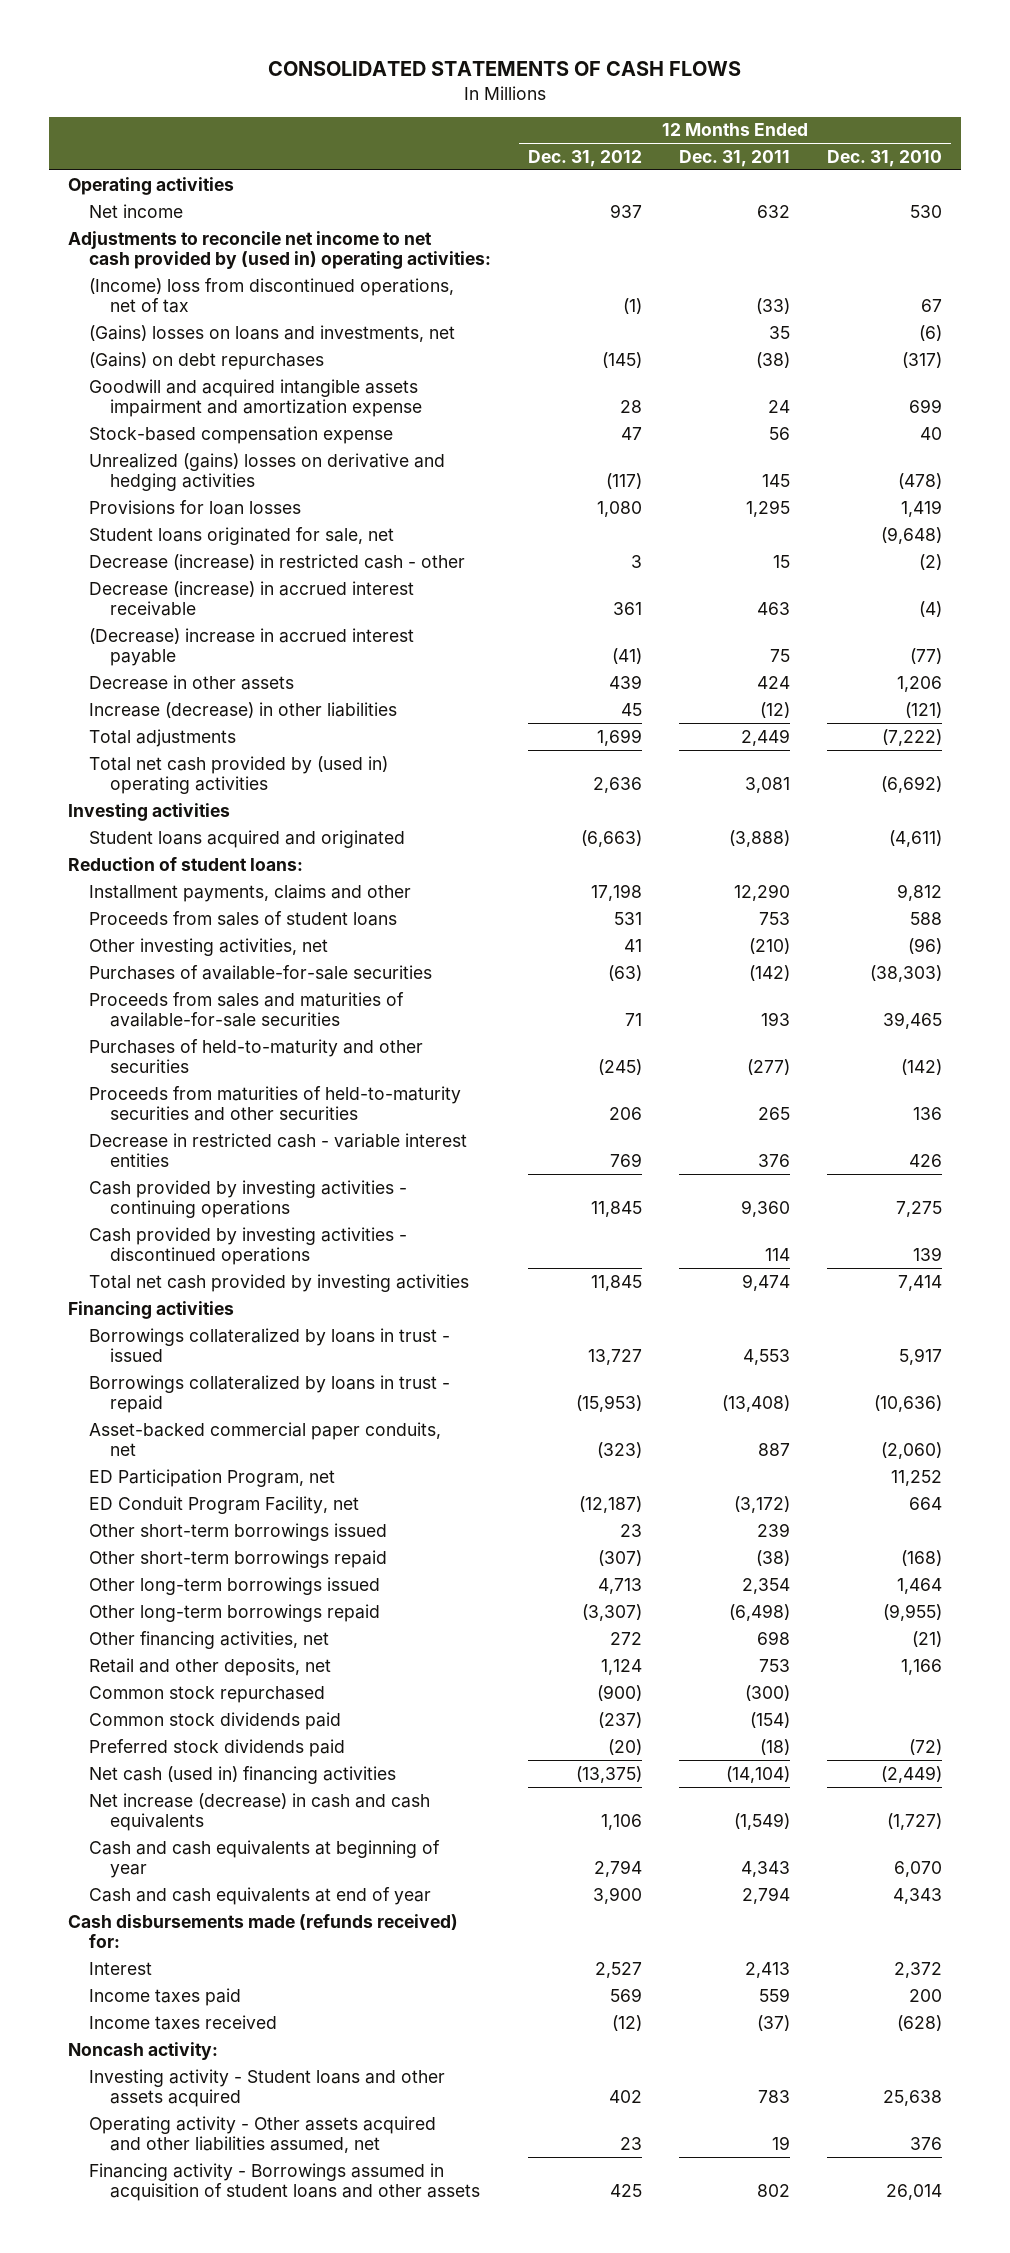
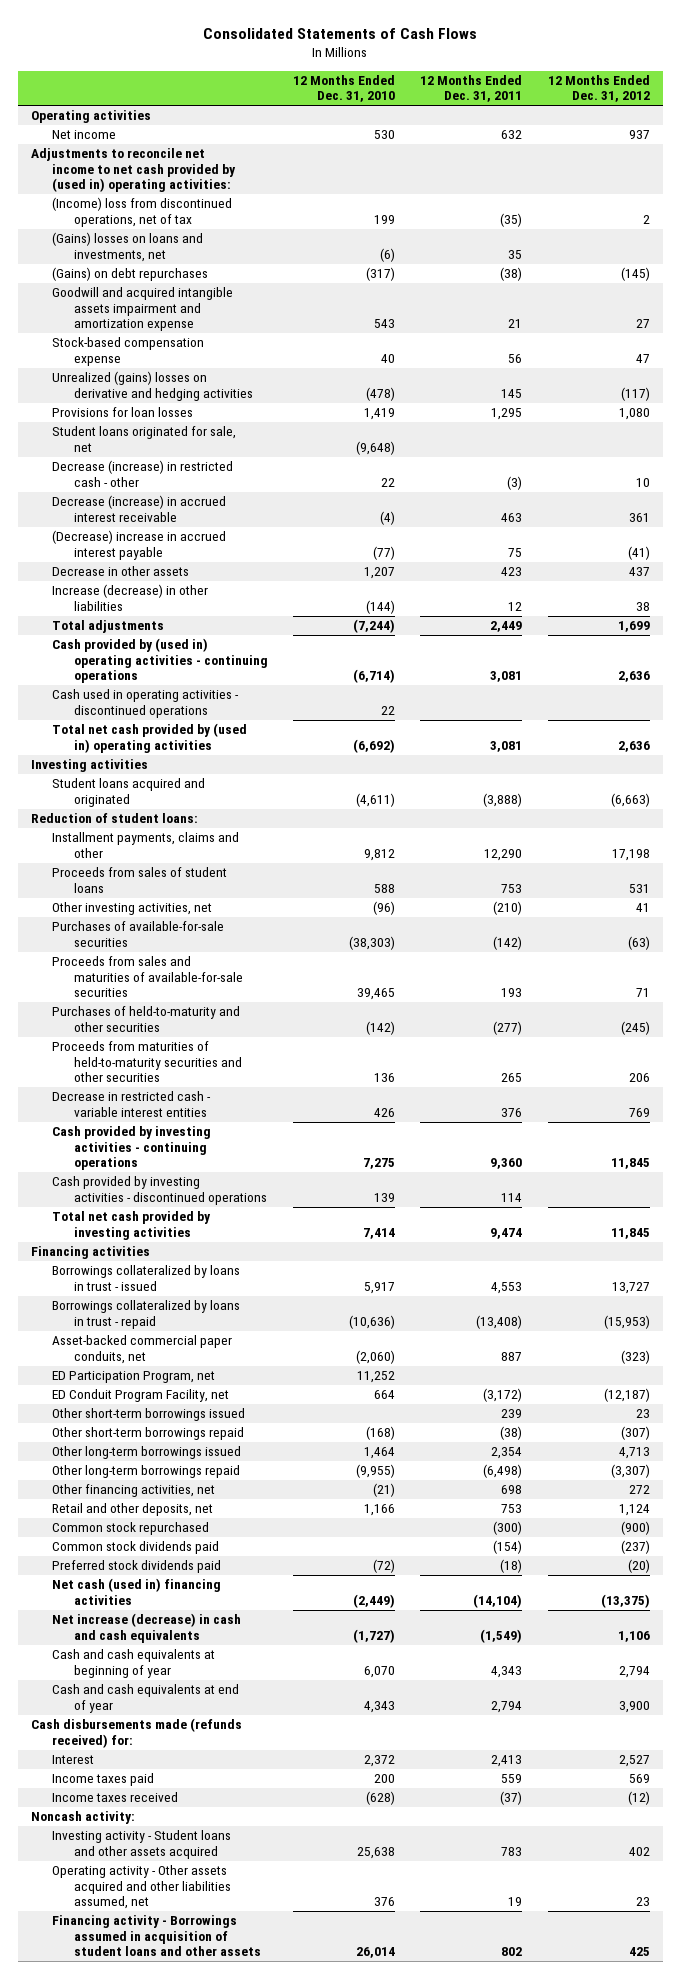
[267,61,741,77] CONSOLIDATED STATEMENTS OF CASH FLOWS -> [203,28,478,40] Consolidated Statements of Cash Flows
[622,297,642,314] (1) -> [642,214,650,224] 2
[756,297,791,314] (33) -> [500,212,523,227] (35)
[921,298,943,312] 67 -> [374,214,396,224] 199
[619,399,642,413] 28 -> [635,319,650,329] 27
[768,399,791,413] 24 -> [508,319,523,329] 21
[909,398,943,413] 699 -> [374,319,396,329] 543
[630,554,642,568] 3 -> [635,477,650,487] 10
[773,554,791,568] 15 -> [507,475,523,490] (3)
[919,553,943,570] (2) -> [381,477,396,487] 22
[608,674,642,689] 439 -> [628,567,650,577] 437
[757,675,791,689] 424 -> [501,567,523,577] 423
[897,675,943,692] 1,206 -> [364,567,396,580] 1,207
[620,702,642,716] 45 -> [635,601,650,611] 38
[760,701,791,718] (12) -> [508,601,523,611] 12
[905,701,943,718] (121) -> [366,599,396,614] (144)
[882,728,943,746] (7,222) -> [353,619,396,634] (7,244)
none -> [52,638,268,684] Cash provided by (used in) operating activities - continuing operations
none -> [52,689,240,718] Cash used in operating activities - discontinued operations

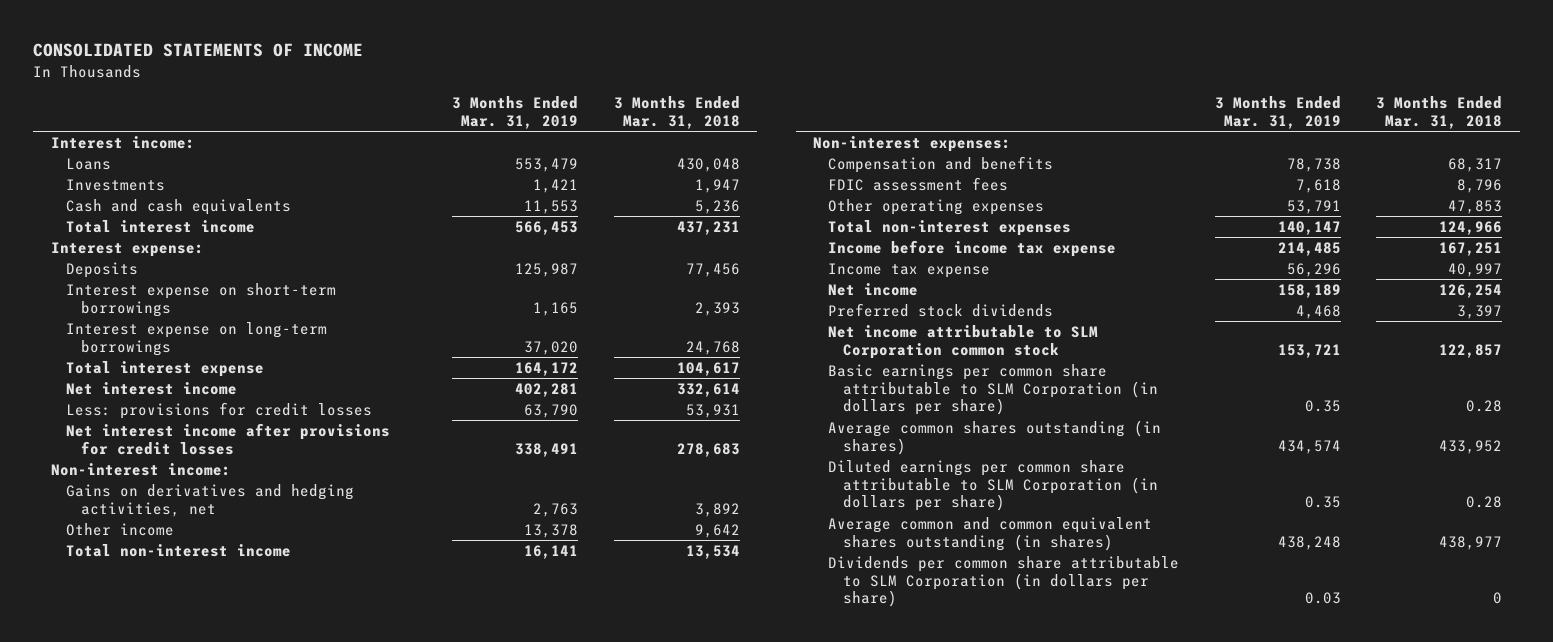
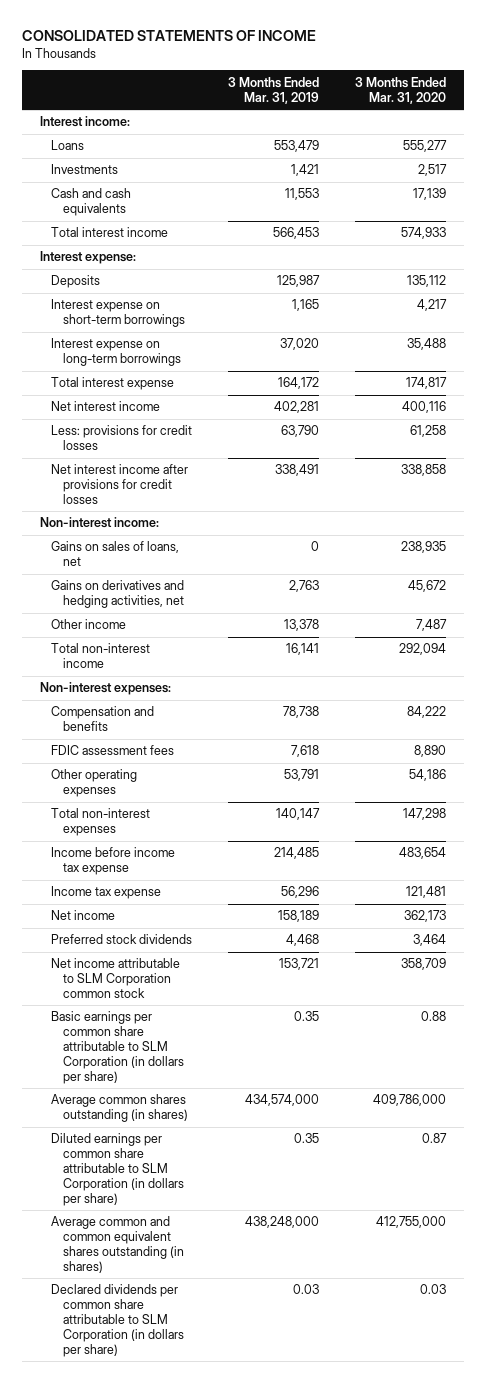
[613,96,740,129] 3 Months Ended Mar. 31, 2018 -> none
none -> [355,76,447,104] 3 Months Ended Mar. 31, 2020
none -> [51,541,180,567] Gains on sales of loans, net
[1277,439,1341,454] 434,574 -> [245,1094,320,1107] 434,574,000
[1277,535,1341,550] 438,248 -> [245,1216,320,1229] 438,248,000
[828,556,1180,608] Dividends per common share attributable to SLM Corporation (in dollars per share) -> [51,1284,184,1357] Declared dividends per common share attributable to SLM Corporation (in dollars per share)

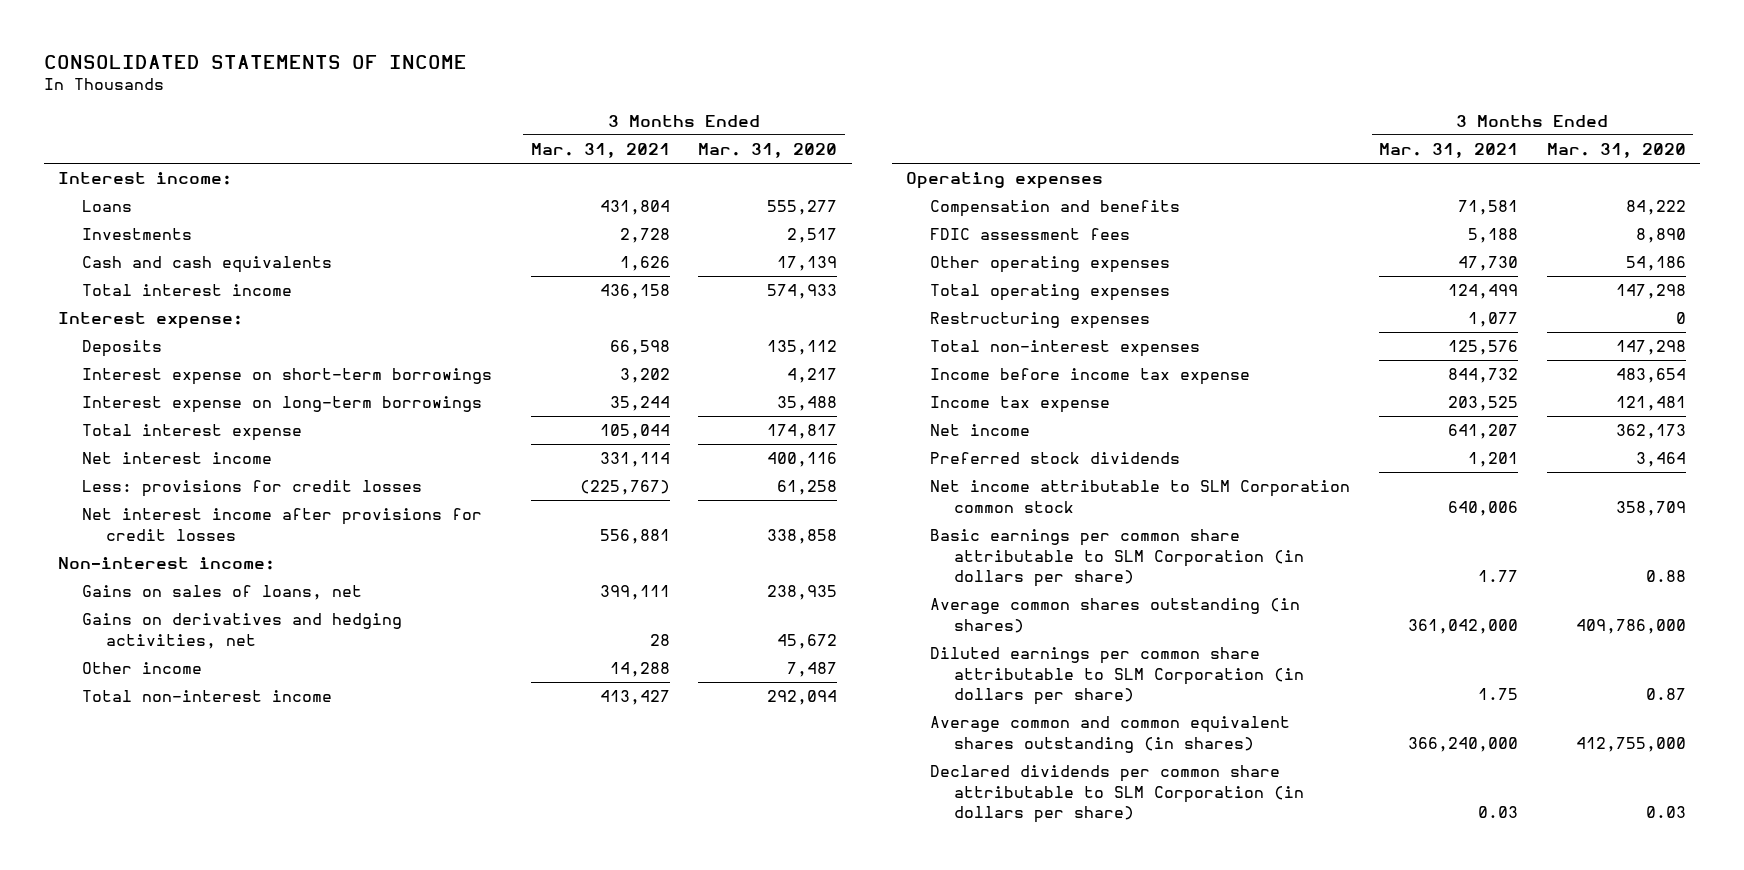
[228,76,320,104] 3 Months Ended Mar. 31, 2019 -> none
none -> [530,143,670,159] Mar. 31, 2021
[39,682,171,696] Non-interest expenses: -> [906,172,1104,190] Operating expenses
none -> [930,284,1171,302] Total operating expenses
none -> [930,312,1151,330] Restructuring expenses

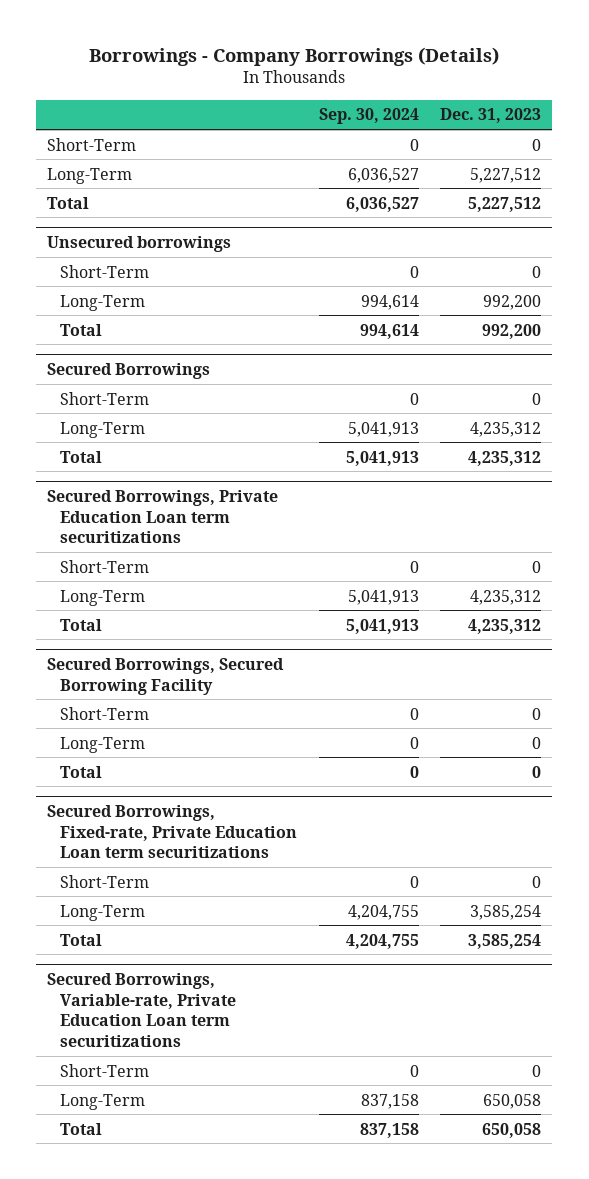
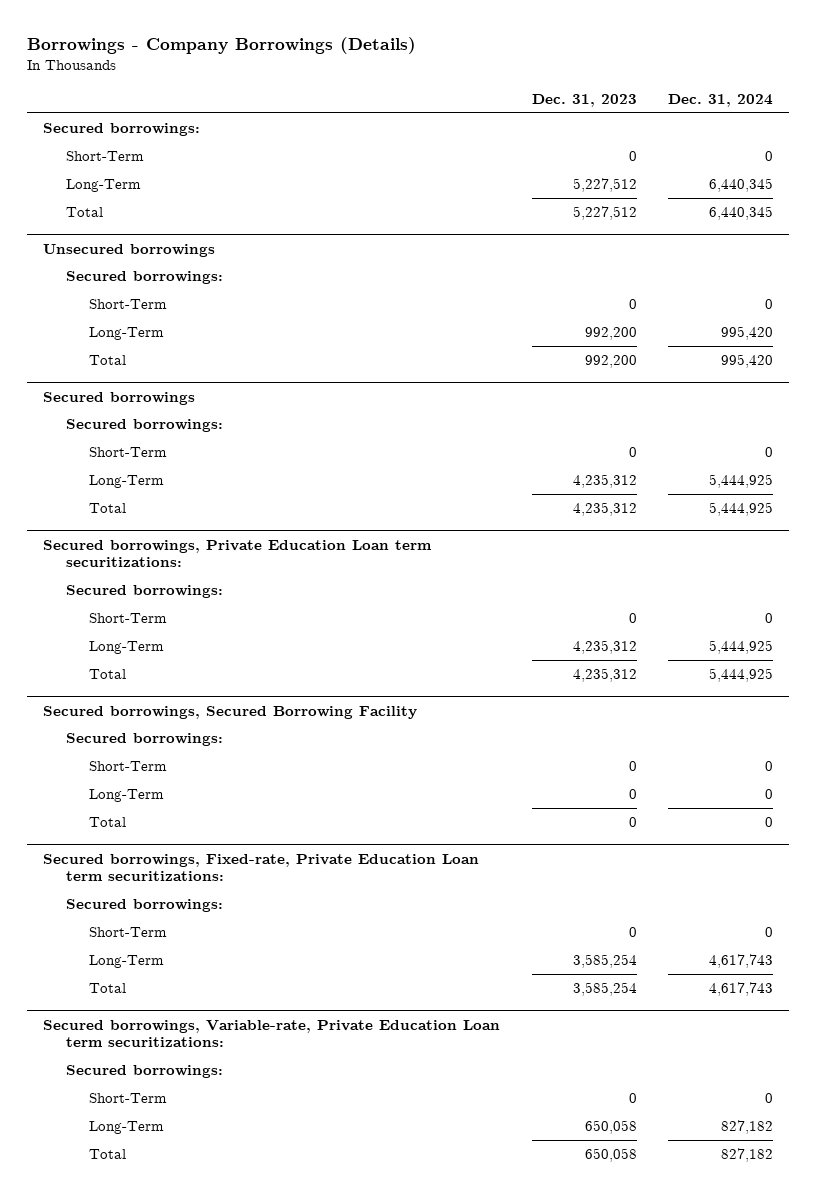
[318,108,419,125] Sep. 30, 2024 -> none
none -> [668,94,774,108] Dec. 31, 2024
none -> [43,122,201,136] Secured borrowings:
none -> [65,270,223,284] Secured borrowings:
[47,362,211,379] Secured Borrowings -> [43,391,196,405] Secured borrowings
none -> [65,418,223,432] Secured borrowings:
[47,489,279,544] Secured Borrowings, Private Education Loan term securitizations -> [43,539,433,568] Secured borrowings, Private Education Loan term securitizations:
none -> [65,584,223,598] Secured borrowings:
[47,657,285,695] Secured Borrowings, Secured Borrowing Facility -> [43,705,418,719] Secured borrowings, Secured Borrowing Facility
none -> [65,732,223,746] Secured borrowings:
[47,804,298,859] Secured Borrowings, Fixed-rate, Private Education Loan term securitizations -> [43,853,480,882] Secured borrowings, Fixed-rate, Private Education Loan term securitizations:
none -> [65,898,223,912] Secured borrowings:
[47,972,237,1048] Secured Borrowings, Variable-rate, Private Education Loan term securitizations -> [43,1019,501,1048] Secured borrowings, Variable-rate, Private Education Loan term securitizations:
none -> [65,1064,223,1078] Secured borrowings:

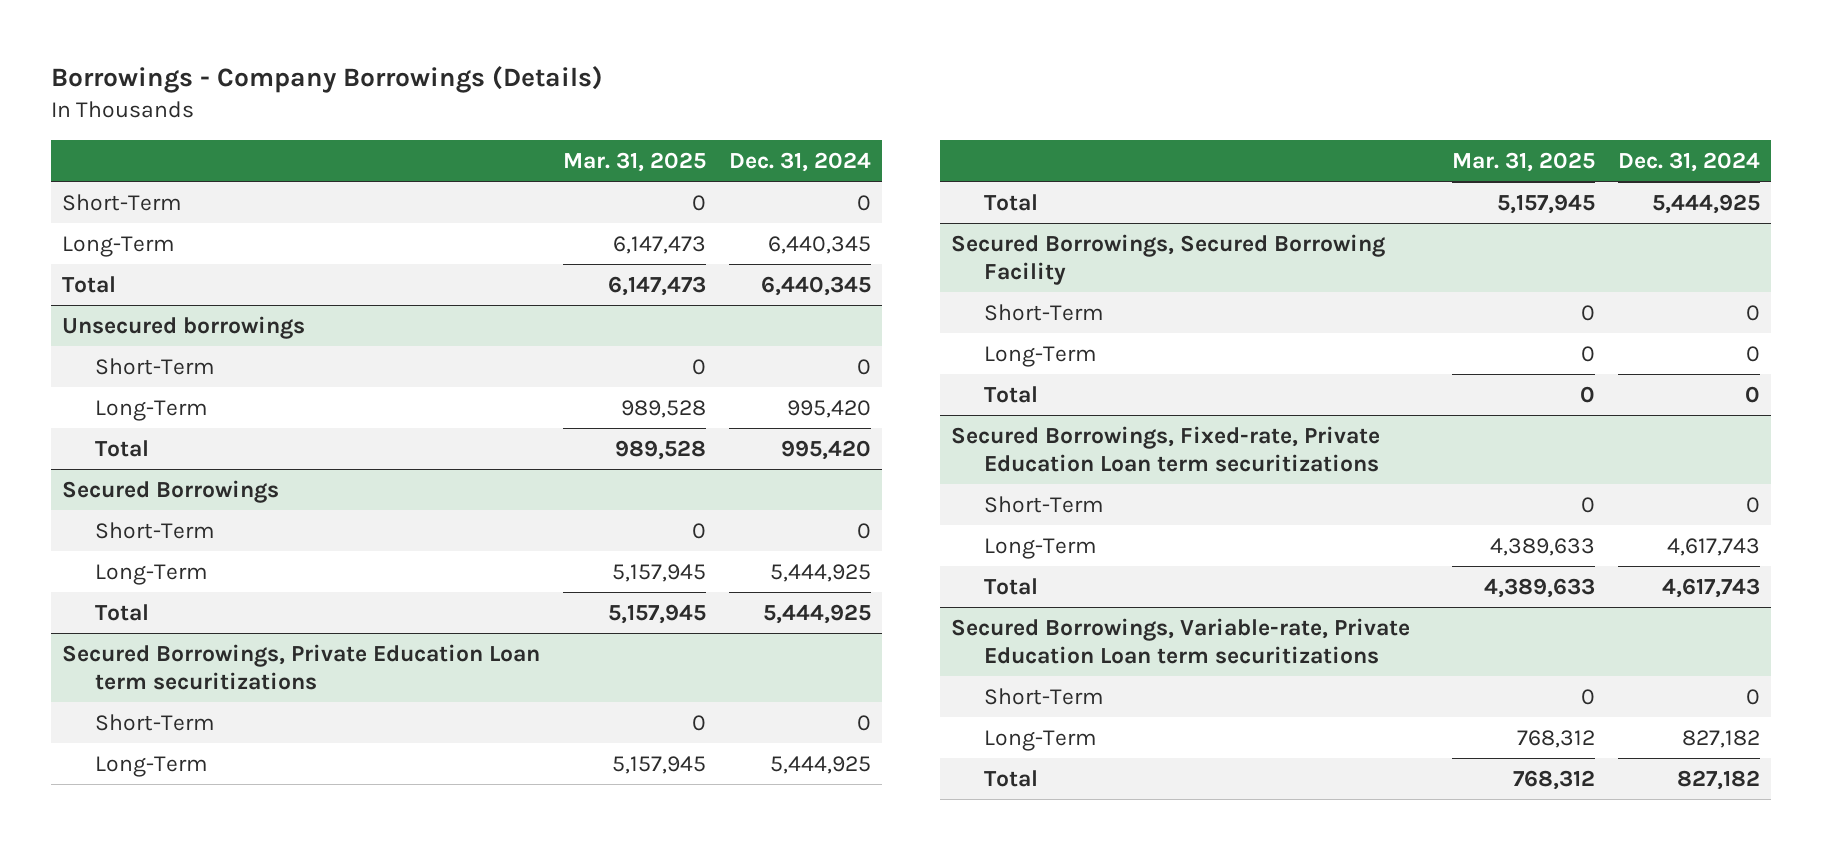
[531,94,637,108] Dec. 31, 2023 -> none
none -> [563,151,707,172] Mar. 31, 2025
[43,122,201,136] Secured borrowings: -> none
[65,270,223,284] Secured borrowings: -> none
[65,418,223,432] Secured borrowings: -> none
[43,391,196,405] Secured borrowings -> [62,479,280,503] Secured Borrowings
[65,584,223,598] Secured borrowings: -> none
[43,539,433,568] Secured borrowings, Private Education Loan term securitizations: -> [62,643,541,690] Secured Borrowings, Private Education Loan term securitizations
[65,732,223,746] Secured borrowings: -> none
[43,705,418,719] Secured borrowings, Secured Borrowing Facility -> [951,233,1386,285] Secured Borrowings, Secured Borrowing Facility
[65,898,223,912] Secured borrowings: -> none
[43,853,480,882] Secured borrowings, Fixed-rate, Private Education Loan term securitizations: -> [951,425,1381,472] Secured Borrowings, Fixed-rate, Private Education Loan term securitizations
[65,1064,223,1078] Secured borrowings: -> none
[43,1019,501,1048] Secured borrowings, Variable-rate, Private Education Loan term securitizations: -> [951,617,1411,664] Secured Borrowings, Variable-rate, Private Education Loan term securitizations

